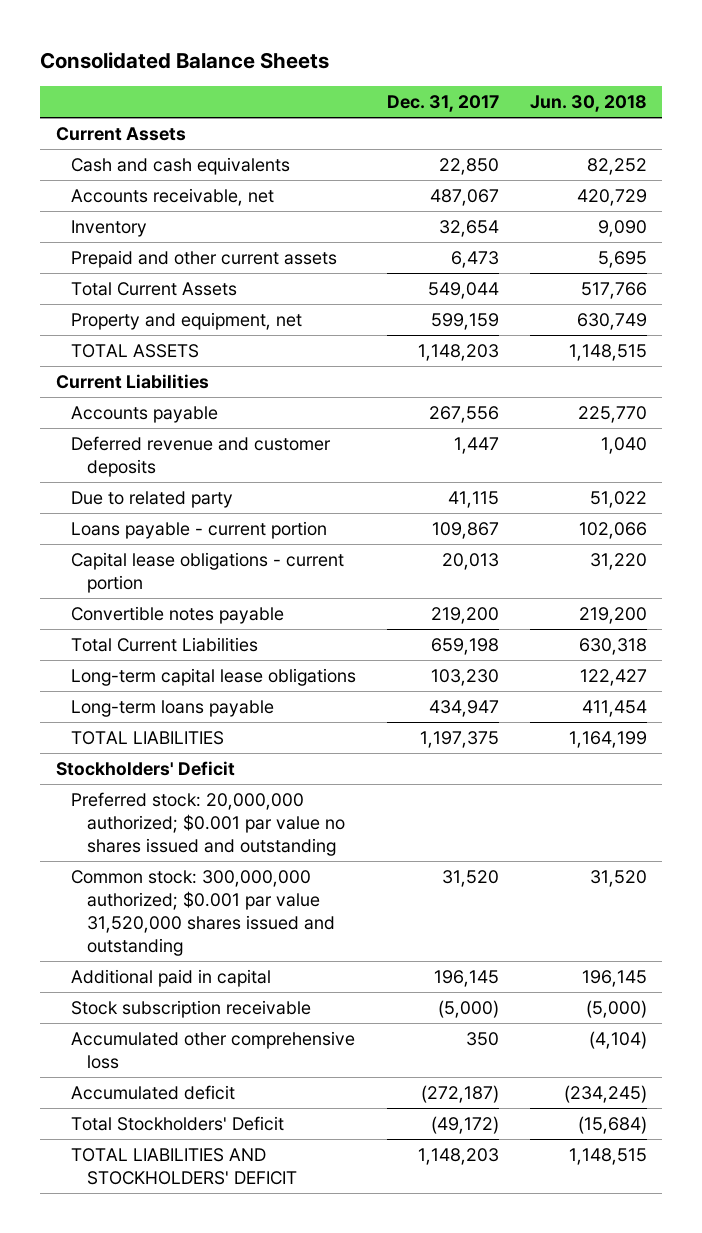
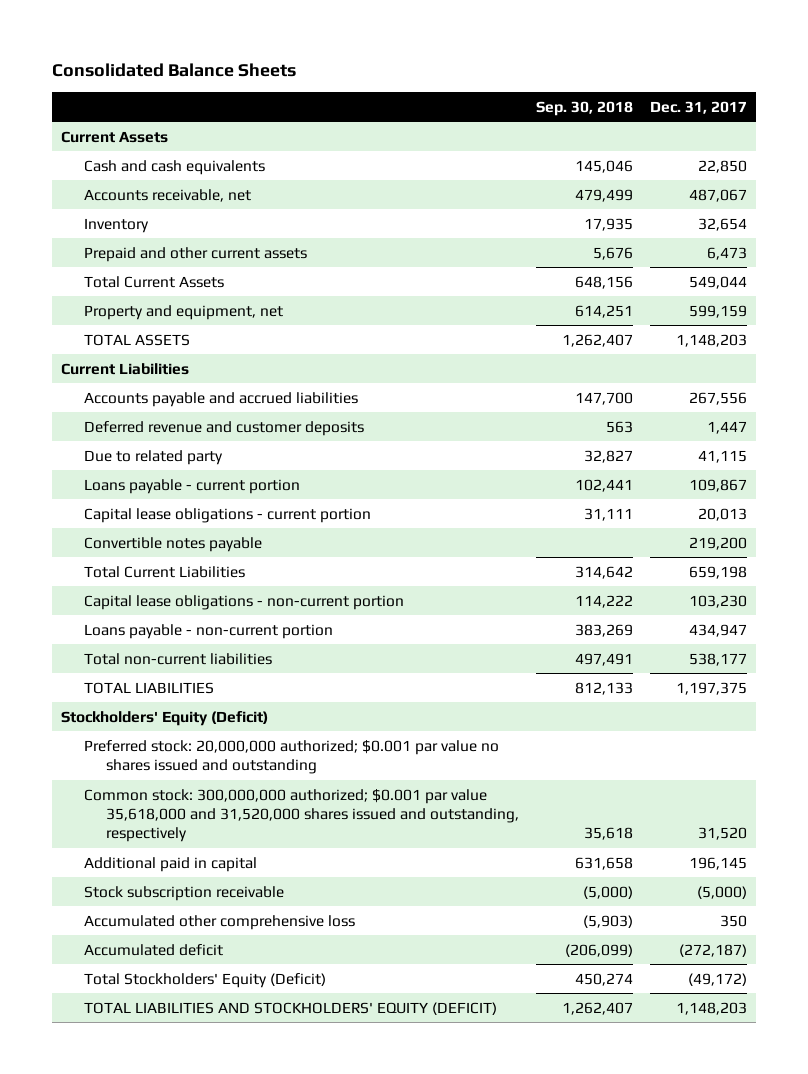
[529,95,647,113] Jun. 30, 2018 -> none
none -> [536,100,634,116] Sep. 30, 2018
[71,405,219,423] Accounts payable -> [83,391,358,407] Accounts payable and accrued liabilities
[71,667,357,686] Long-term capital lease obligations -> [83,594,404,610] Capital lease obligations - non-current portion
[71,699,275,717] Long-term loans payable -> [83,623,333,639] Loans payable - non-current portion
none -> [83,652,272,665] Total non-current liabilities
[55,760,235,776] Stockholders' Deficit -> [60,710,268,726] Stockholders' Equity (Deficit)
[71,869,336,956] Common stock: 300,000,000 authorized; $0.001 par value 31,520,000 shares issued and outstanding -> [83,788,520,843] Common stock: 300,000,000 authorized; $0.001 par value 35,618,000 and 31,520,000 shares issued and outstanding, respectively
[71,1115,285,1131] Total Stockholders' Deficit -> [83,972,326,988] Total Stockholders' Equity (Deficit)
[71,1147,298,1185] TOTAL LIABILITIES AND STOCKHOLDERS' DEFICIT -> [83,1001,497,1015] TOTAL LIABILITIES AND STOCKHOLDERS' EQUITY (DEFICIT)

